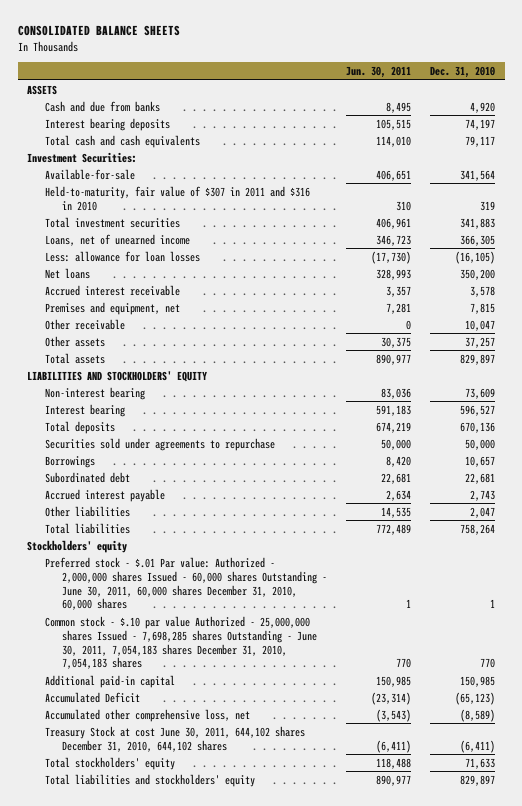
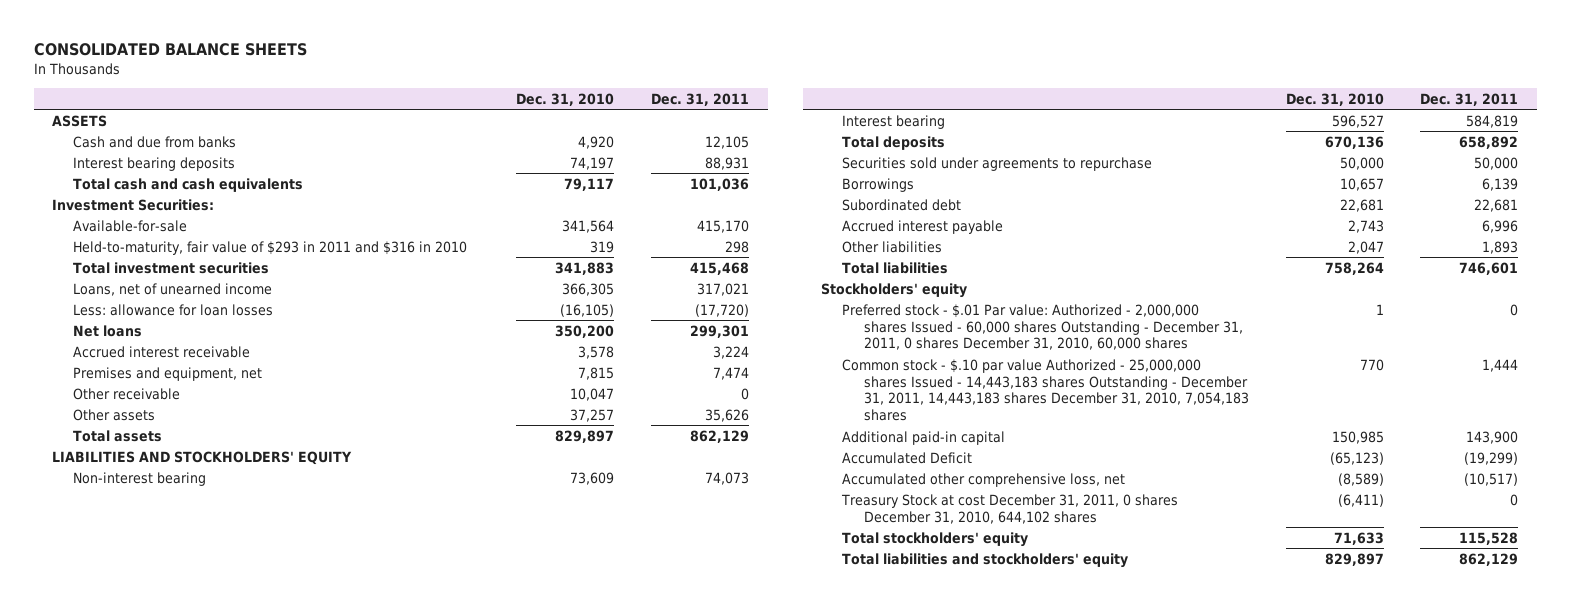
[346,66,412,79] Jun. 30, 2011 -> none
none -> [651,92,750,106] Dec. 31, 2011
[44,185,310,211] Held-to-maturity, fair value of $307 in 2011 and $316 in 2010 -> [73,240,468,255] Held-to-maturity, fair value of $293 in 2011 and $316 in 2010
[44,556,328,611] Preferred stock - $.01 Par value: Authorized - 2,000,000 shares Issued - 60,000 shares Outstanding - June 30, 2011, 60,000 shares December 31, 2010, 60,000 shares -> [842,303,1243,351] Preferred stock - $.01 Par value: Authorized - 2,000,000 shares Issued - 60,000 shares Outstanding - December 31, 2011, 0 shares December 31, 2010, 60,000 shares
[44,615,318,670] Common stock - $.10 par value Authorized - 25,000,000 shares Issued - 7,698,285 shares Outstanding - June 30, 2011, 7,054,183 shares December 31, 2010, 7,054,183 shares -> [842,358,1249,422] Common stock - $.10 par value Authorized - 25,000,000 shares Issued - 14,443,183 shares Outstanding - December 31, 2011, 14,443,183 shares December 31, 2010, 7,054,183 shares
[44,725,305,752] Treasury Stock at cost June 30, 2011, 644,102 shares December 31, 2010, 644,102 shares -> [841,493,1179,524] Treasury Stock at cost December 31, 2011, 0 shares December 31, 2010, 644,102 shares

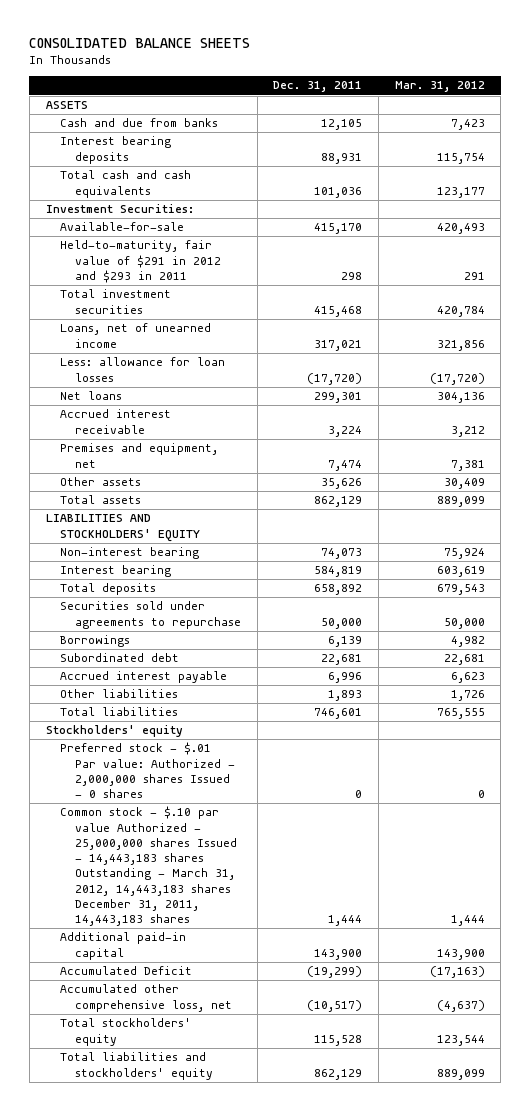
[516,92,615,106] Dec. 31, 2010 -> none
none -> [394,81,485,93] Mar. 31, 2012
[73,240,468,255] Held-to-maturity, fair value of $293 in 2011 and $316 in 2010 -> [60,240,222,283] Held-to-maturity, fair value of $291 in 2012 and $293 in 2011
[73,387,181,400] Other receivable -> none
[842,303,1243,351] Preferred stock - $.01 Par value: Authorized - 2,000,000 shares Issued - 60,000 shares Outstanding - December 31, 2011, 0 shares December 31, 2010, 60,000 shares -> [60,742,236,799] Preferred stock - $.01 Par value: Authorized - 2,000,000 shares Issued - 0 shares
[842,358,1249,422] Common stock - $.10 par value Authorized - 25,000,000 shares Issued - 14,443,183 shares Outstanding - December 31, 2011, 14,443,183 shares December 31, 2010, 7,054,183 shares -> [60,806,238,927] Common stock - $.10 par value Authorized - 25,000,000 shares Issued - 14,443,183 shares Outstanding - March 31, 2012, 14,443,183 shares December 31, 2011, 14,443,183 shares
[841,493,1179,524] Treasury Stock at cost December 31, 2011, 0 shares December 31, 2010, 644,102 shares -> none

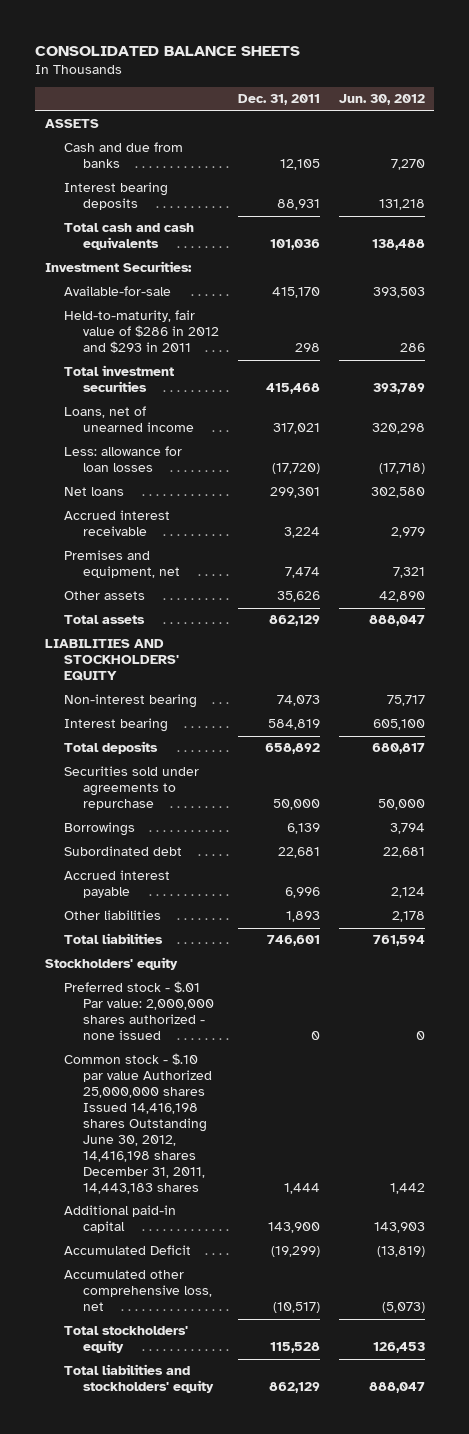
[394,81,485,93] Mar. 31, 2012 -> none
none -> [338,94,425,106] Jun. 30, 2012
[60,240,222,283] Held-to-maturity, fair value of $291 in 2012 and $293 in 2011 -> [63,310,220,354] Held-to-maturity, fair value of $286 in 2012 and $293 in 2011
[60,742,236,799] Preferred stock - $.01 Par value: Authorized - 2,000,000 shares Issued - 0 shares -> [63,981,215,1041] Preferred stock - $.01 Par value: 2,000,000 shares authorized - none issued
[60,806,238,927] Common stock - $.10 par value Authorized - 25,000,000 shares Issued - 14,443,183 shares Outstanding - March 31, 2012, 14,443,183 shares December 31, 2011, 14,443,183 shares -> [63,1053,213,1195] Common stock - $.10 par value Authorized 25,000,000 shares Issued 14,416,198 shares Outstanding June 30, 2012, 14,416,198 shares December 31, 2011, 14,443,183 shares

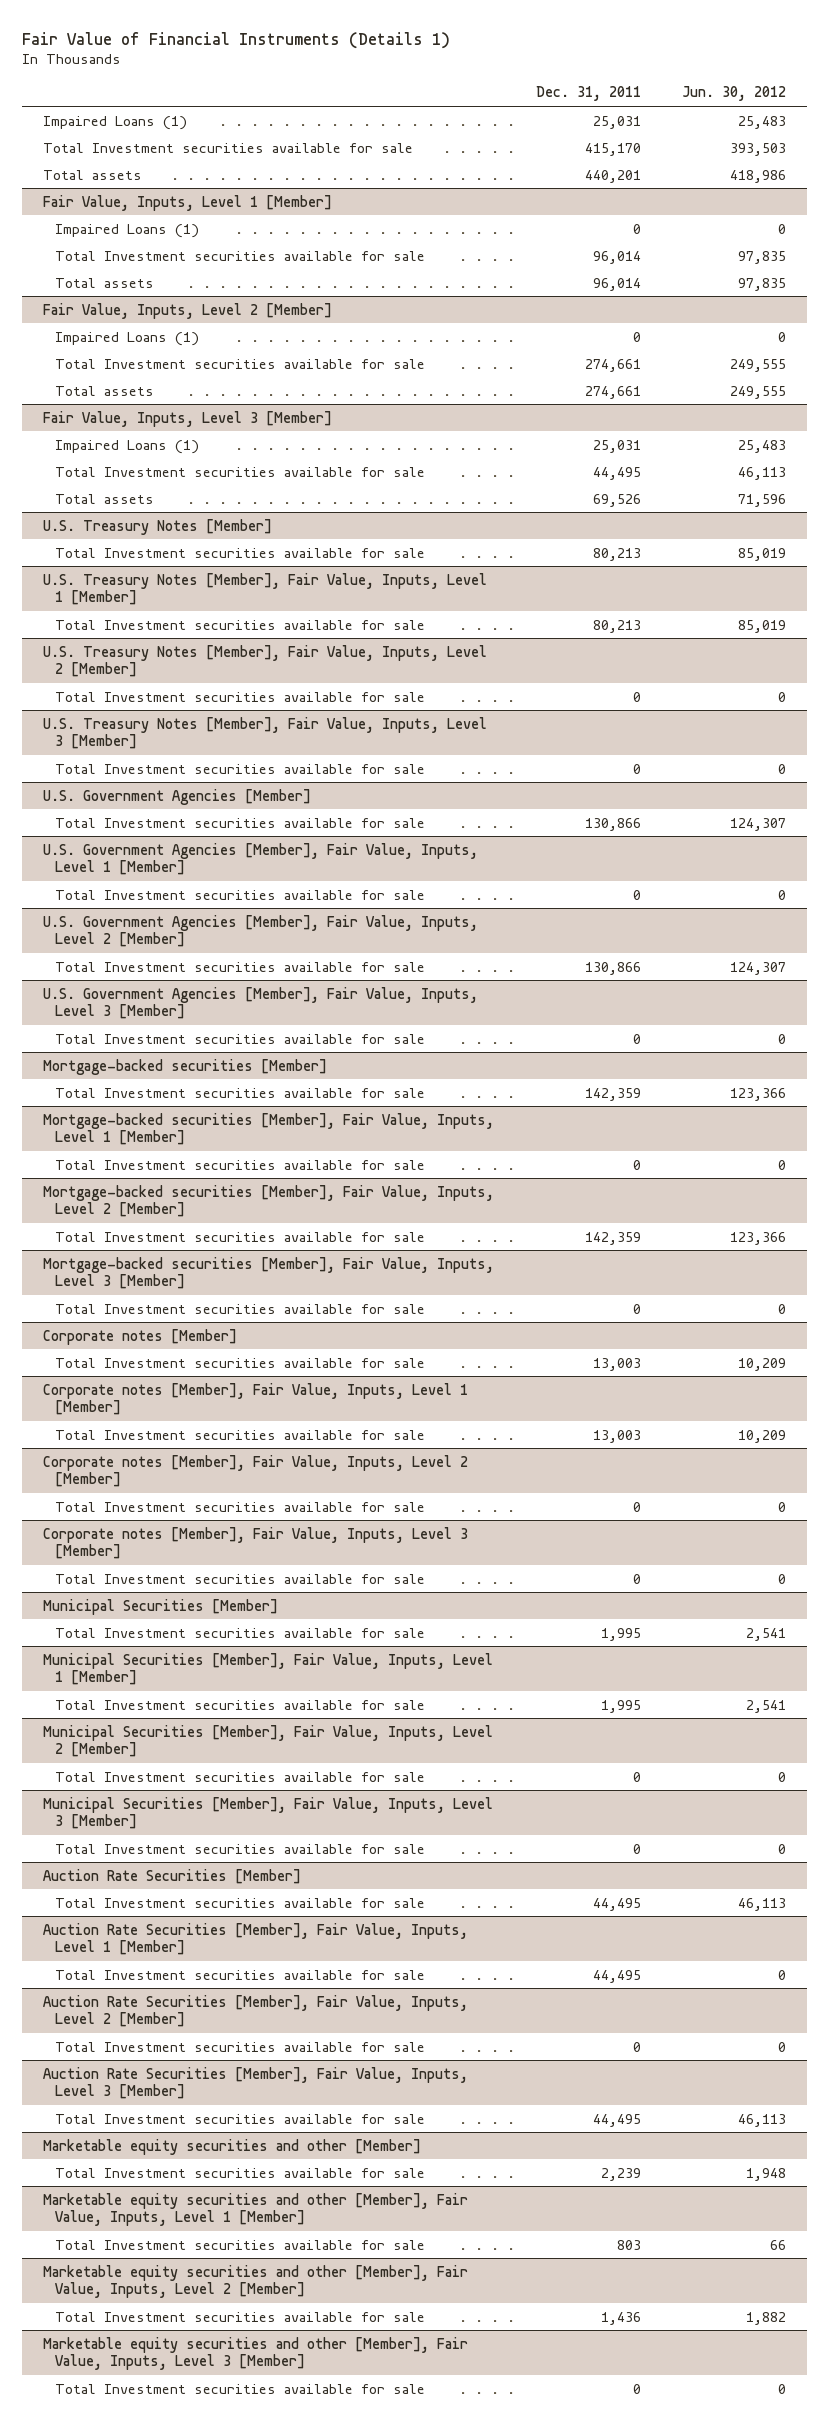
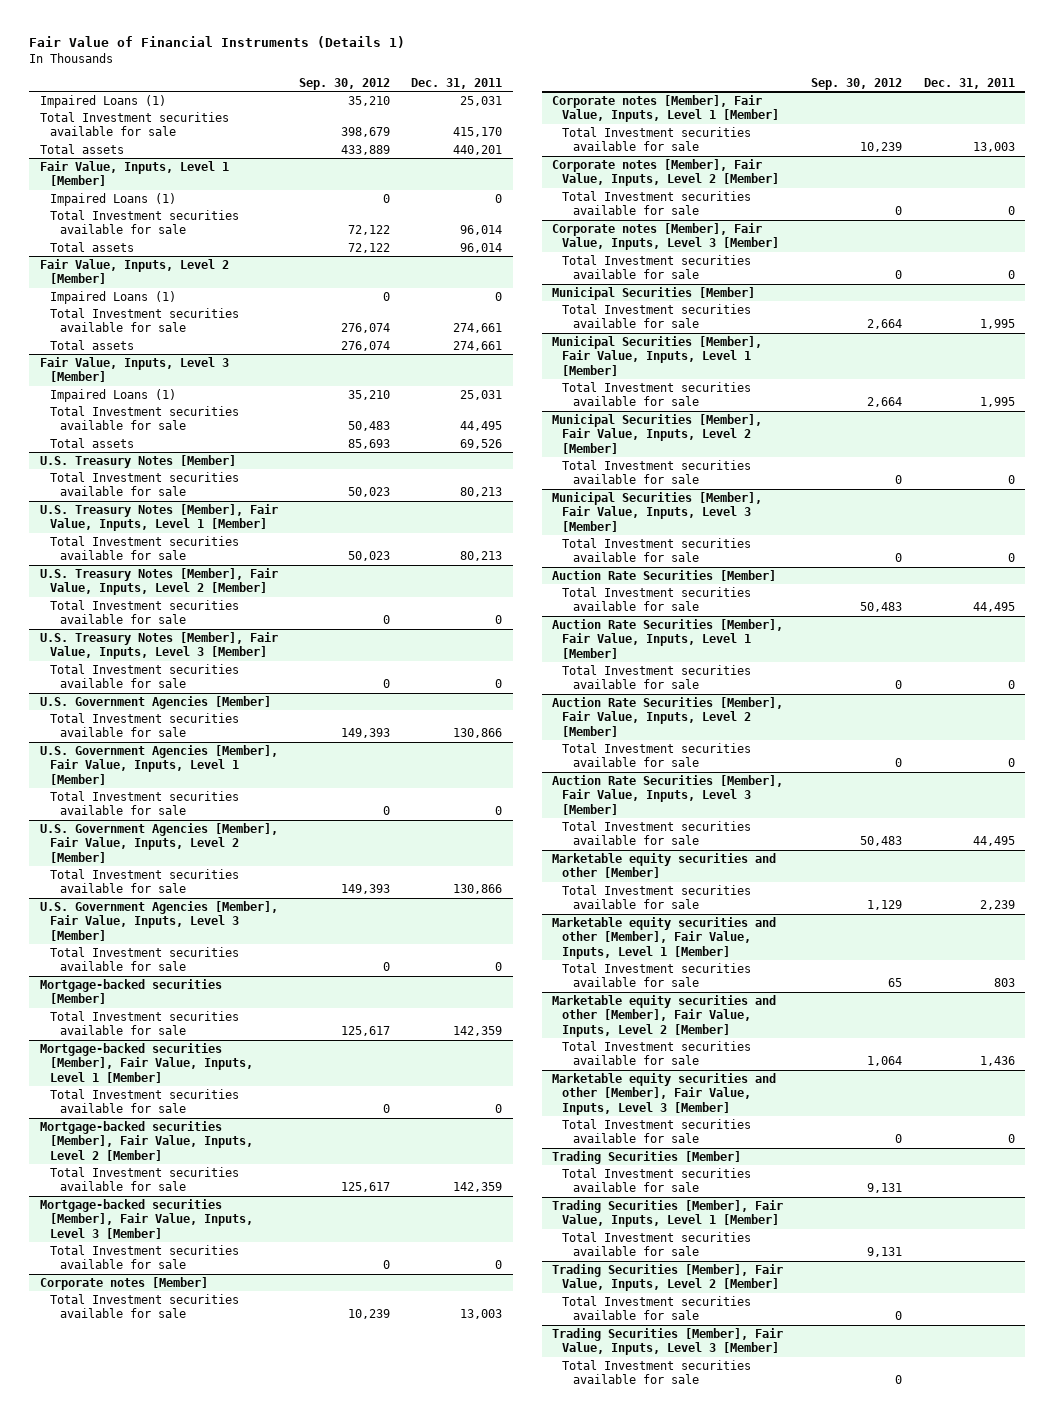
[682,86,787,102] Jun. 30, 2012 -> none
none -> [299,77,391,90] Sep. 30, 2012
[592,1969,641,1983] 44,495 -> [1007,680,1015,690] 0
none -> [552,1150,742,1164] Trading Securities [Member]
none -> [562,1167,752,1193] Total Investment securities available for sale
none -> [552,1199,784,1228] Trading Securities [Member], Fair Value, Inputs, Level 1 [Member]
none -> [562,1231,752,1257] Total Investment securities available for sale
none -> [552,1263,784,1292] Trading Securities [Member], Fair Value, Inputs, Level 2 [Member]
none -> [562,1295,752,1321] Total Investment securities available for sale
none -> [552,1327,784,1356] Trading Securities [Member], Fair Value, Inputs, Level 3 [Member]
none -> [562,1359,752,1385] Total Investment securities available for sale

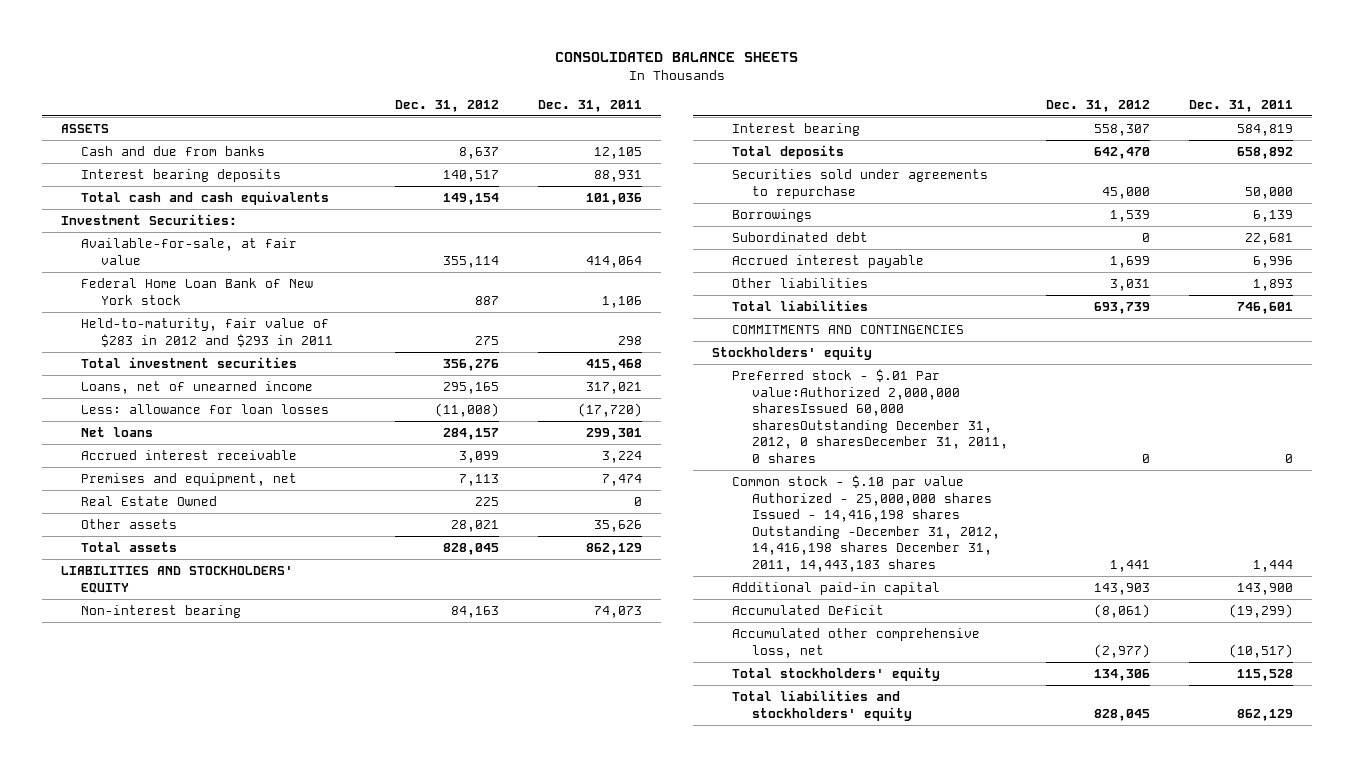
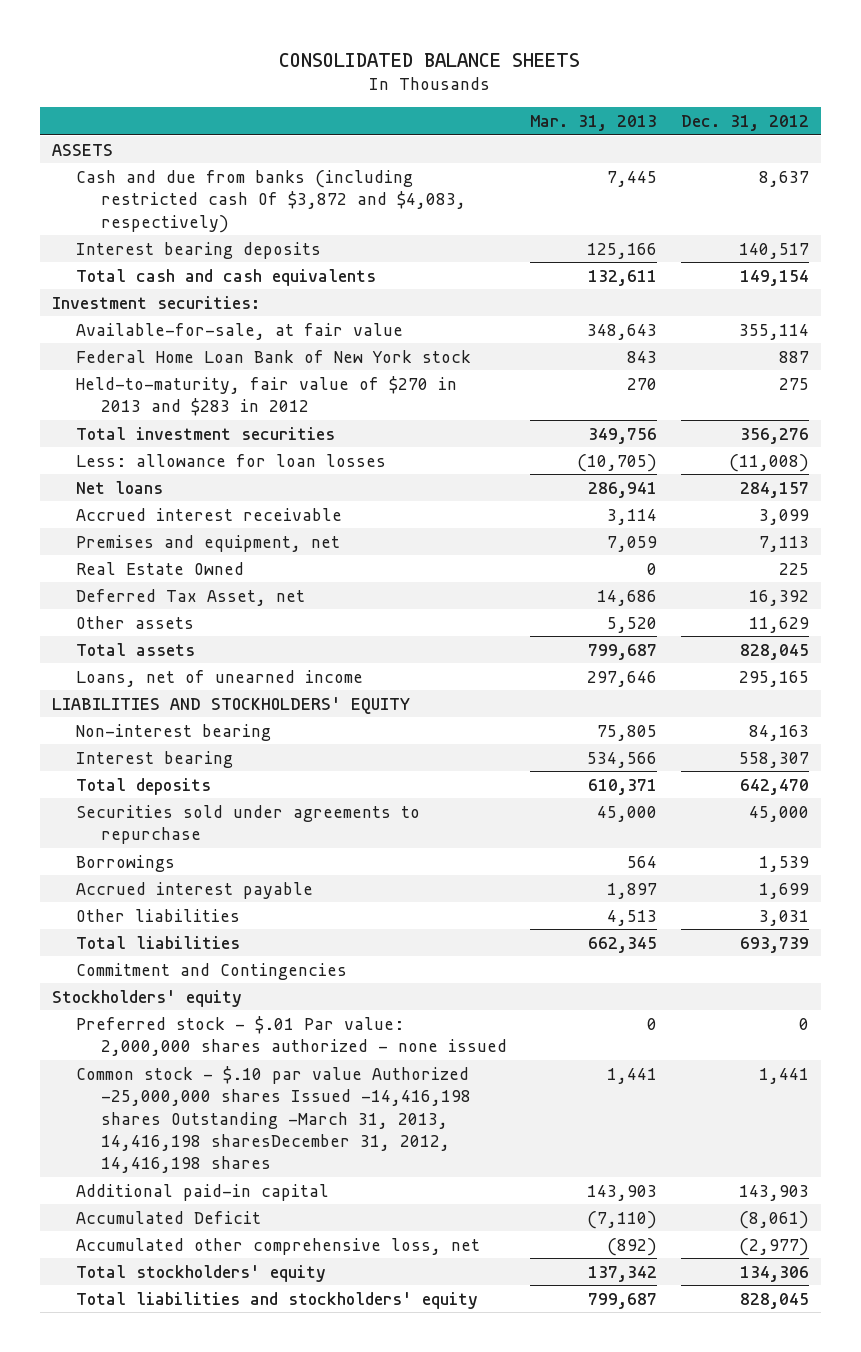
[537,99,642,112] Dec. 31, 2011 -> none
none -> [530,114,658,131] Mar. 31, 2013
[80,146,265,157] Cash and due from banks -> [76,169,466,233] Cash and due from banks (including restricted cash Of $3,872 and $4,083, respectively)
[61,214,238,226] Investment Securities: -> [51,295,260,309] Investment securities:
[80,318,333,347] Held-to-maturity, fair value of $283 in 2012 and $293 in 2011 -> [76,375,458,417] Held-to-maturity, fair value of $270 in 2013 and $283 in 2012
none -> [76,588,306,606] Deferred Tax Asset, net
[451,520,500,533] 28,021 -> [749,616,810,633] 11,629
[80,381,313,395] Loans, net of unearned income -> [76,669,364,687] Loans, net of unearned income
[732,232,869,243] Subordinated debt -> none
[732,325,965,335] COMMITMENTS AND CONTINGENCIES -> [76,962,348,980] Commitment and Contingencies
[732,369,1008,463] Preferred stock - $.01 Par value:Authorized 2,000,000 sharesIssued 60,000 sharesOutstanding December 31, 2012, 0 sharesDecember 31, 2011, 0 shares -> [76,1015,507,1057] Preferred stock - $.01 Par value: 2,000,000 shares authorized - none issued
[732,475,1000,572] Common stock - $.10 par value Authorized - 25,000,000 shares Issued - 14,416,198 shares Outstanding -December 31, 2012, 14,416,198 shares December 31, 2011, 14,443,183 shares -> [76,1065,471,1174] Common stock - $.10 par value Authorized -25,000,000 shares Issued -14,416,198 shares Outstanding -March 31, 2013, 14,416,198 sharesDecember 31, 2012, 14,416,198 shares

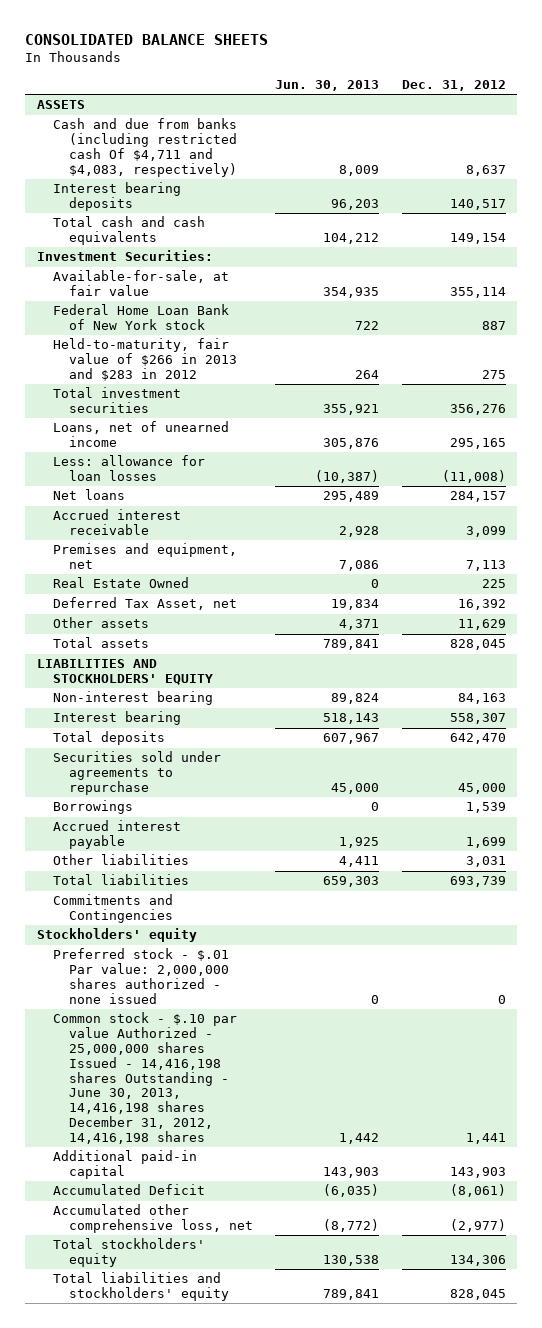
[530,114,658,131] Mar. 31, 2013 -> none
none -> [275,80,380,92] Jun. 30, 2013
[76,169,466,233] Cash and due from banks (including restricted cash Of $3,872 and $4,083, respectively) -> [52,118,237,177] Cash and due from banks (including restricted cash Of $4,711 and $4,083, respectively)
[51,295,260,309] Investment securities: -> [36,250,213,262] Investment Securities:
[76,375,458,417] Held-to-maturity, fair value of $270 in 2013 and $283 in 2012 -> [52,338,237,382] Held-to-maturity, fair value of $266 in 2013 and $283 in 2012
[76,669,364,687] Loans, net of unearned income -> [52,421,229,448] Loans, net of unearned income
[76,962,348,980] Commitment and Contingencies -> [52,894,173,924] Commitments and Contingencies
[76,1065,471,1174] Common stock - $.10 par value Authorized -25,000,000 shares Issued -14,416,198 shares Outstanding -March 31, 2013, 14,416,198 sharesDecember 31, 2012, 14,416,198 shares -> [52,1012,237,1144] Common stock - $.10 par value Authorized - 25,000,000 shares Issued - 14,416,198 shares Outstanding - June 30, 2013, 14,416,198 shares December 31, 2012, 14,416,198 shares

